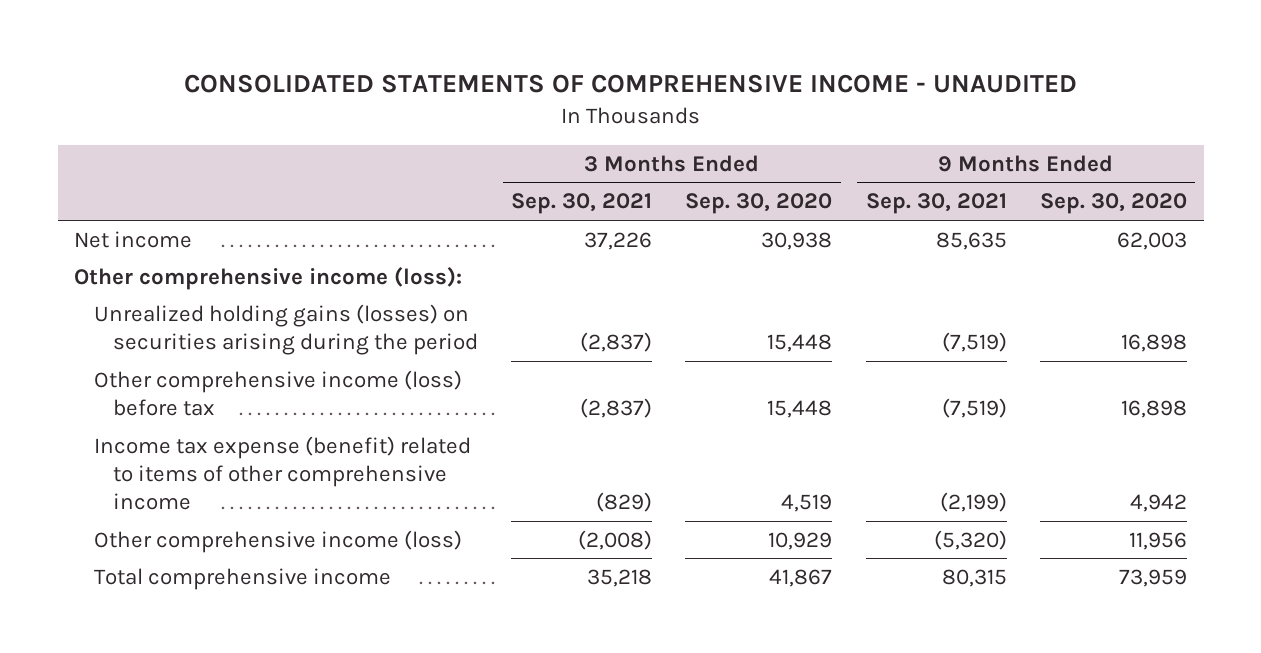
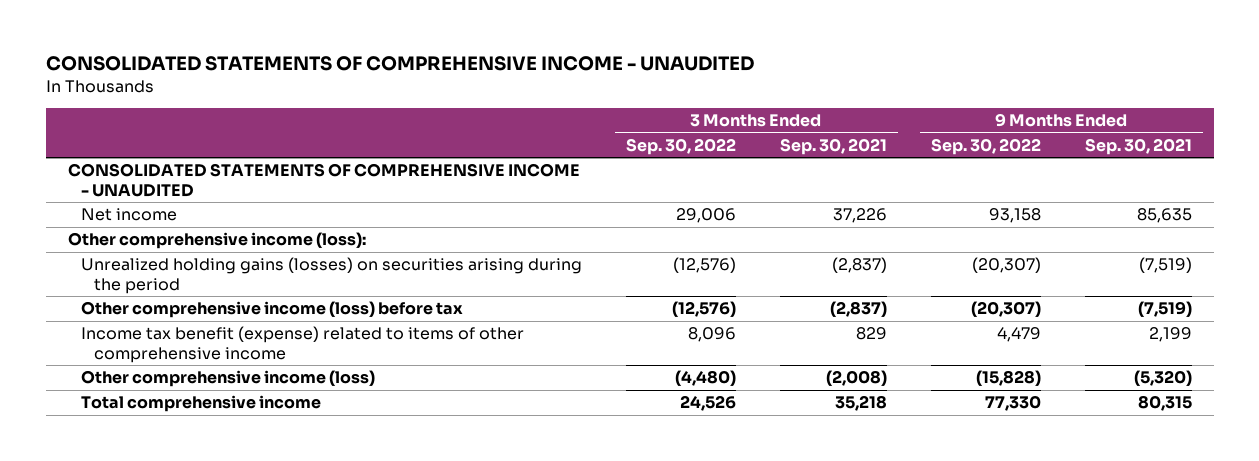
[685,193,833,215] Sep. 30, 2020 -> none
[1040,193,1188,215] Sep. 30, 2020 -> none
none -> [625,137,736,155] Sep. 30, 2022
none -> [930,137,1041,155] Sep. 30, 2022
none -> [67,163,580,197] CONSOLIDATED STATEMENTS OF COMPREHENSIVE INCOME - UNAUDITED
[93,435,471,510] Income tax expense (benefit) related to items of other comprehensive income -> [80,326,524,363] Income tax benefit (expense) related to items of other comprehensive income
[596,491,653,512] (829) -> [855,327,887,341] 829
[939,491,1007,512] (2,199) -> [1148,327,1192,343] 2,199

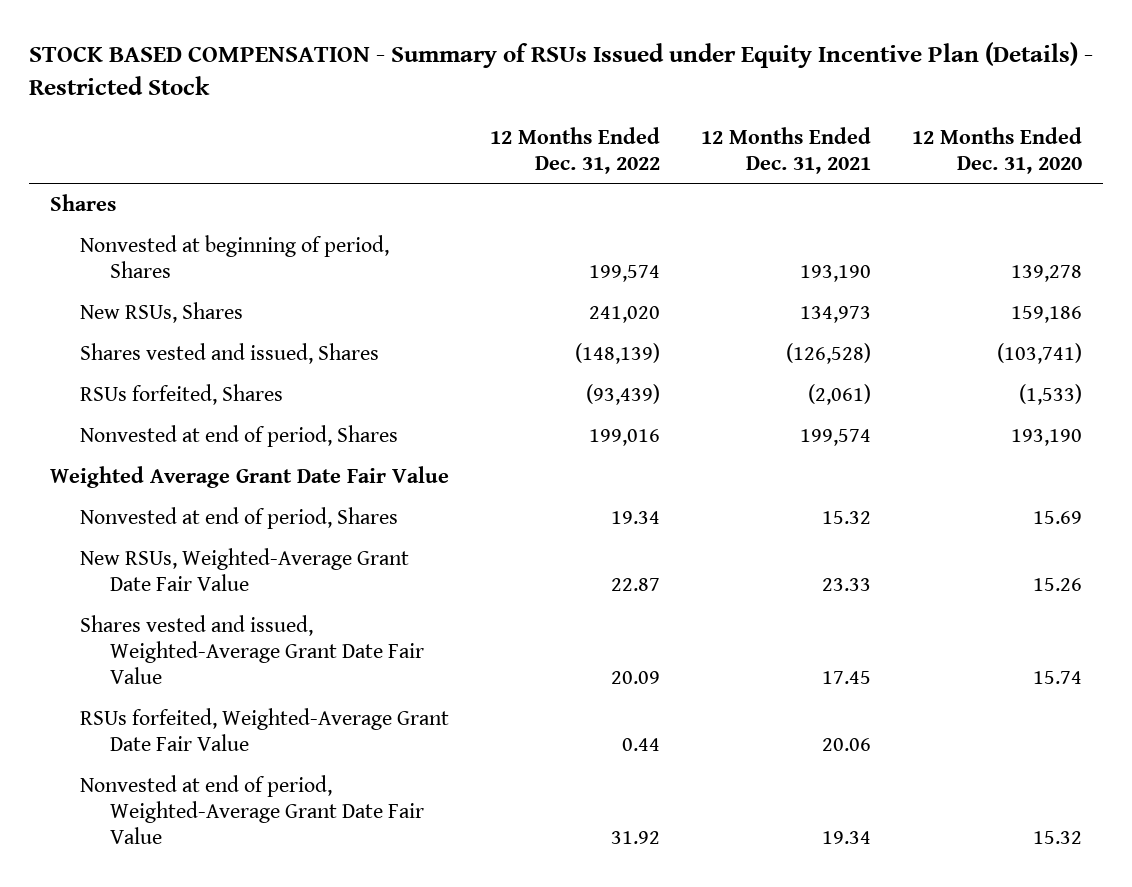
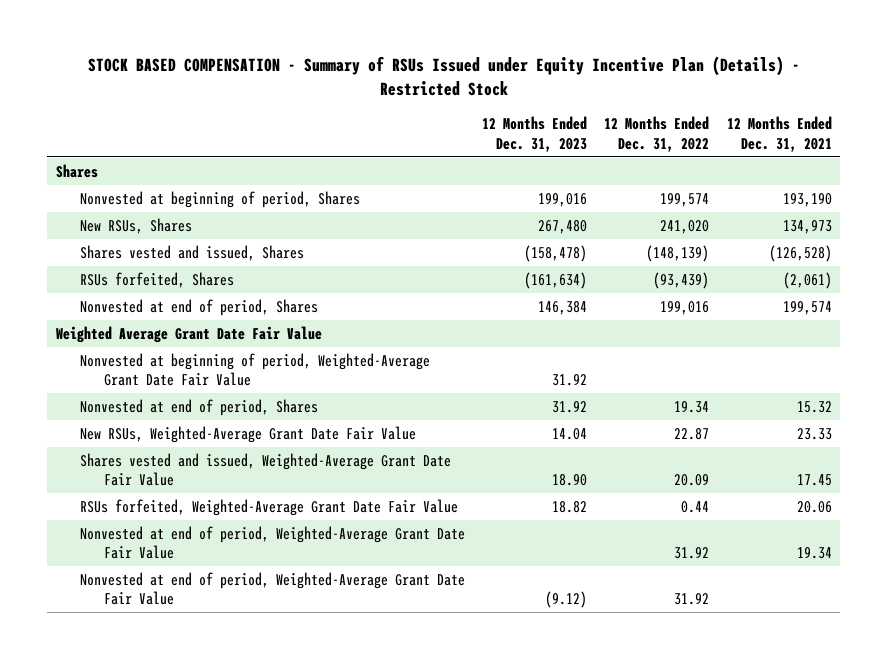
[912,126,1083,174] 12 Months Ended Dec. 31, 2020 -> none
none -> [482,116,588,152] 12 Months Ended Dec. 31, 2023
none -> [79,352,430,387] Nonvested at beginning of period, Weighted-Average Grant Date Fair Value
none -> [79,571,465,606] Nonvested at end of period, Weighted-Average Grant Date Fair Value

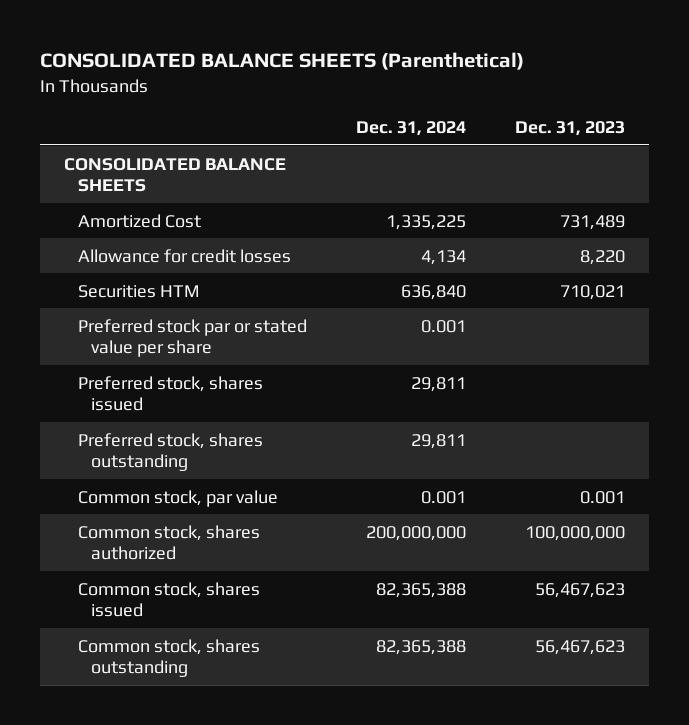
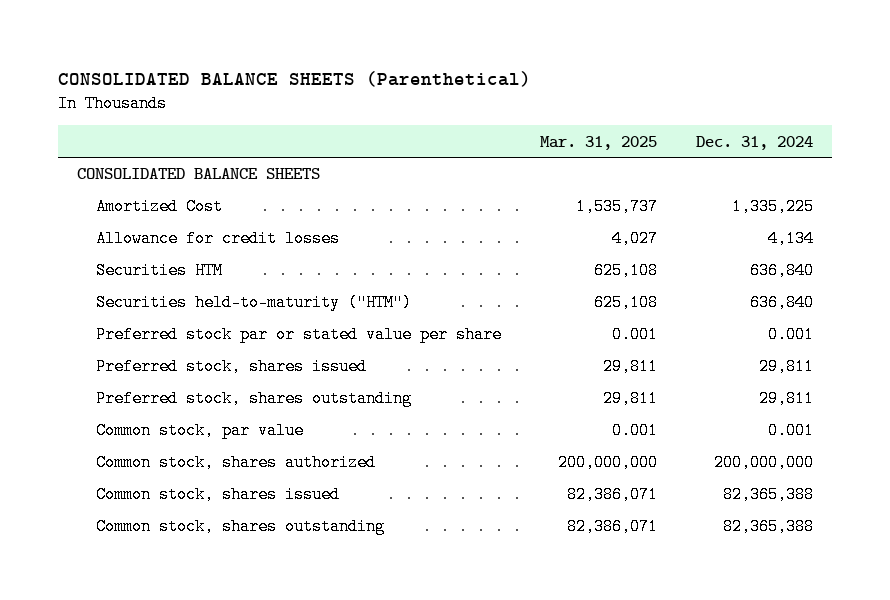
[514,120,625,136] Dec. 31, 2023 -> none
none -> [540,135,658,150] Mar. 31, 2025
none -> [96,294,413,312] Securities held-to-maturity ("HTM")

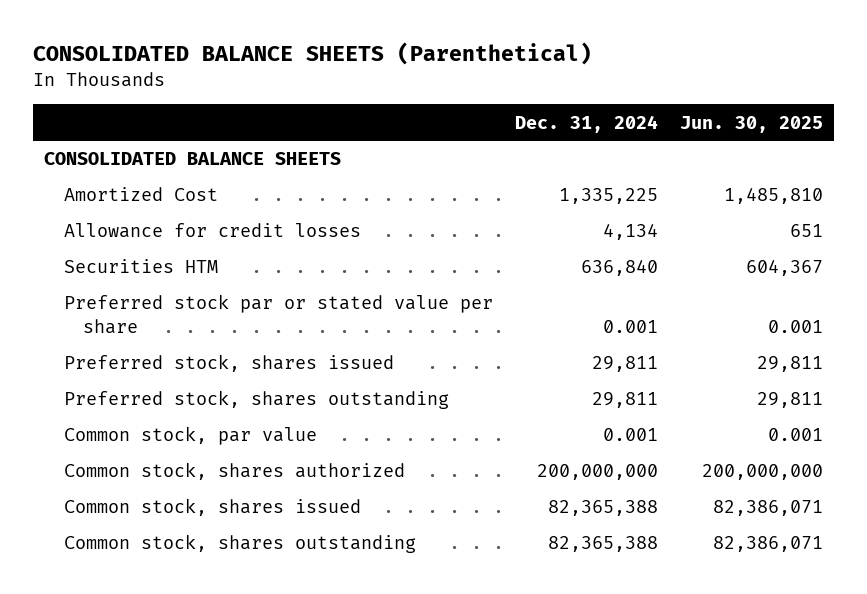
[540,135,658,150] Mar. 31, 2025 -> none
none -> [680,115,824,133] Jun. 30, 2025
[96,294,413,312] Securities held-to-maturity ("HTM") -> none

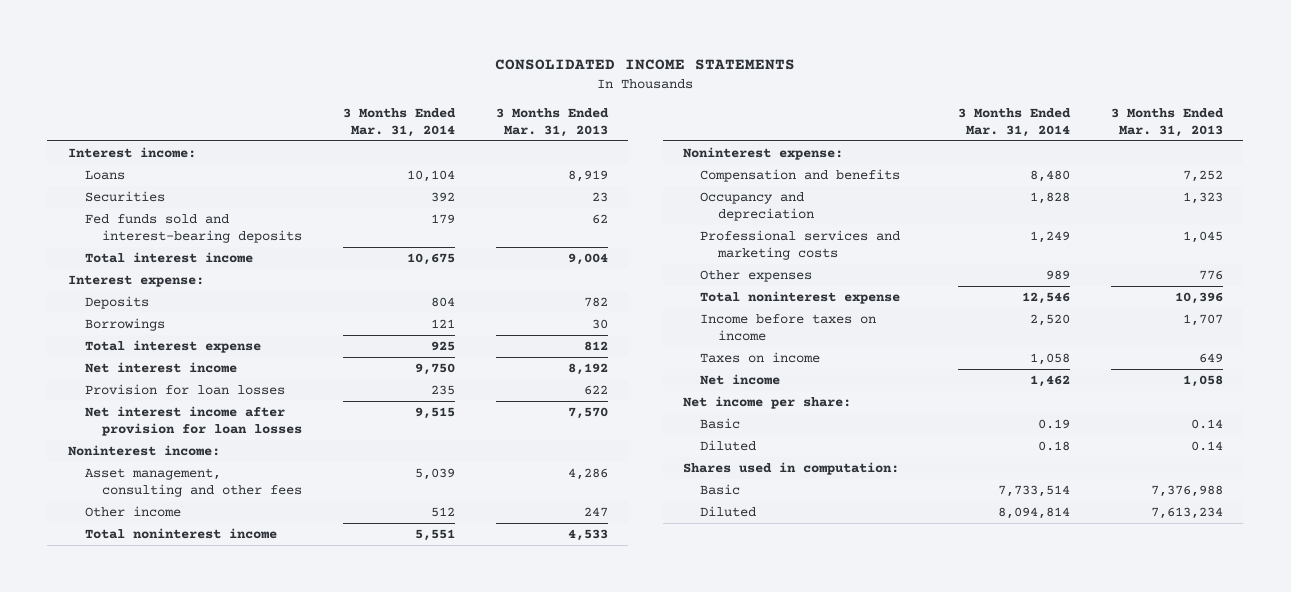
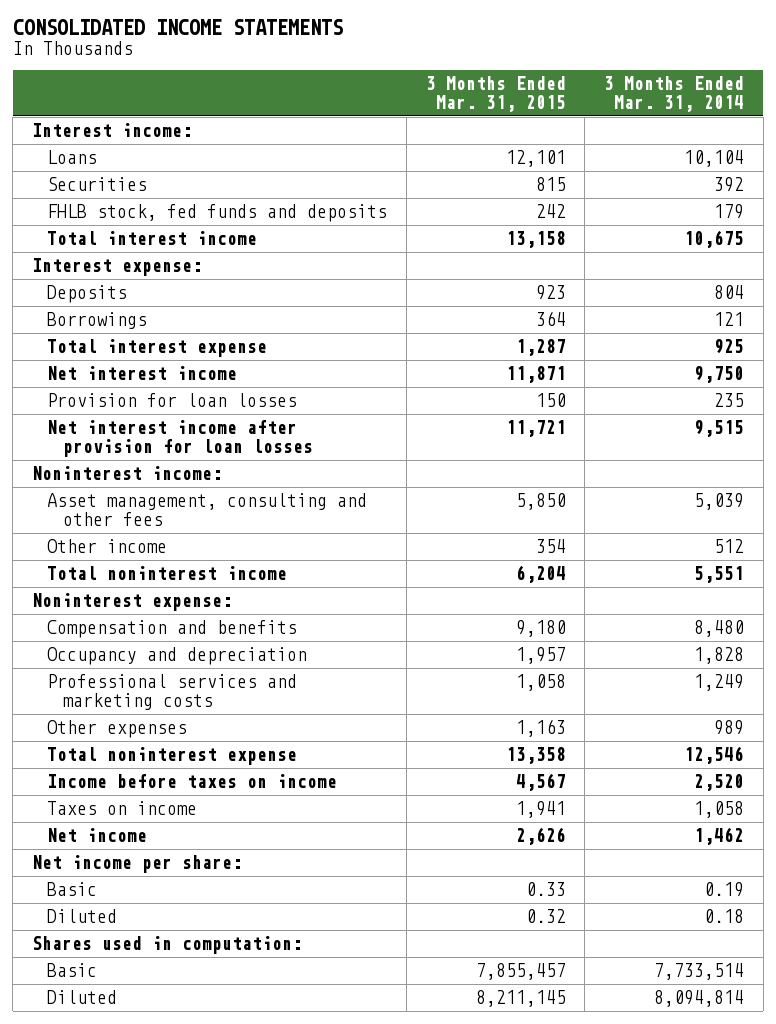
[495,108,609,137] 3 Months Ended Mar. 31, 2013 -> none
none -> [425,76,566,113] 3 Months Ended Mar. 31, 2015
[85,214,303,243] Fed funds sold and interest-bearing deposits -> [47,204,388,223] FHLB stock, fed funds and deposits

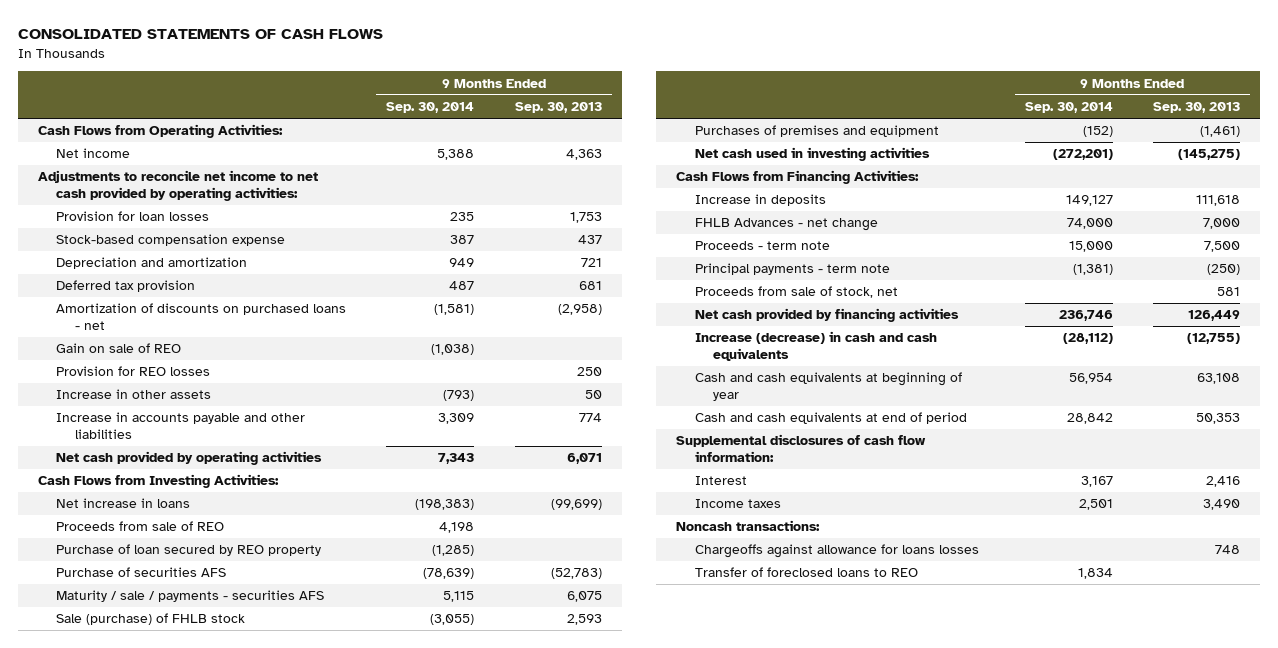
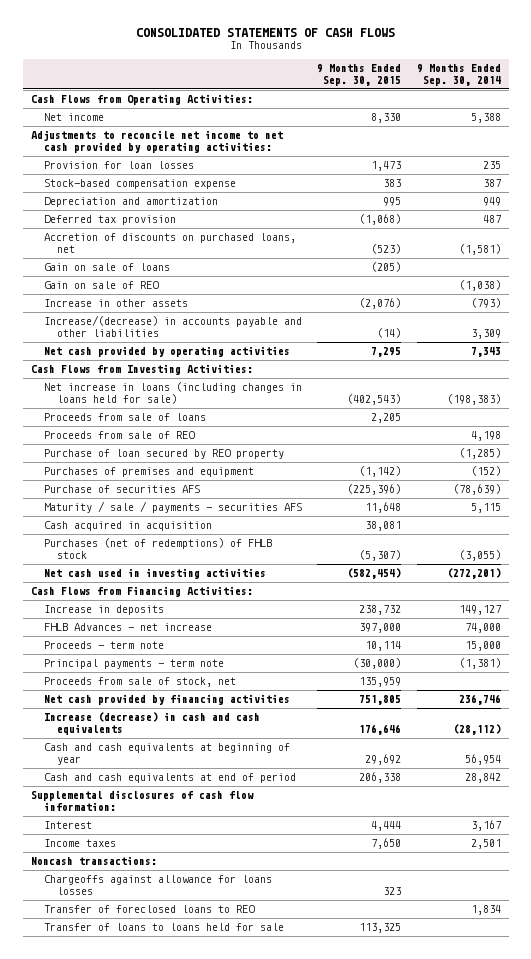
[514,102,602,114] Sep. 30, 2013 -> none
none -> [317,63,402,86] 9 Months Ended Sep. 30, 2015
[56,303,347,331] Amortization of discounts on purchased loans - net -> [43,233,296,254] Accretion of discounts on purchased loans, net
none -> [43,263,170,272] Gain on sale of loans
[56,366,211,377] Provision for REO losses -> none
[56,412,306,440] Increase in accounts payable and other liabilities -> [43,315,302,338] Increase/(decrease) in accounts payable and other liabilities
[56,498,191,509] Net increase in loans -> [43,382,302,405] Net increase in loans (including changes in loans held for sale)
none -> [43,413,206,422] Proceeds from sale of loans
[694,125,939,138] Purchases of premises and equipment -> [43,467,254,478] Purchases of premises and equipment
none -> [43,521,212,532] Cash acquired in acquisition
[56,613,246,626] Sale (purchase) of FHLB stock -> [43,538,272,560] Purchases (net of redemptions) of FHLB stock
[694,218,878,232] FHLB Advances - net change -> [43,623,212,632] FHLB Advances - net increase
none -> [43,923,284,932] Transfer of loans to loans held for sale

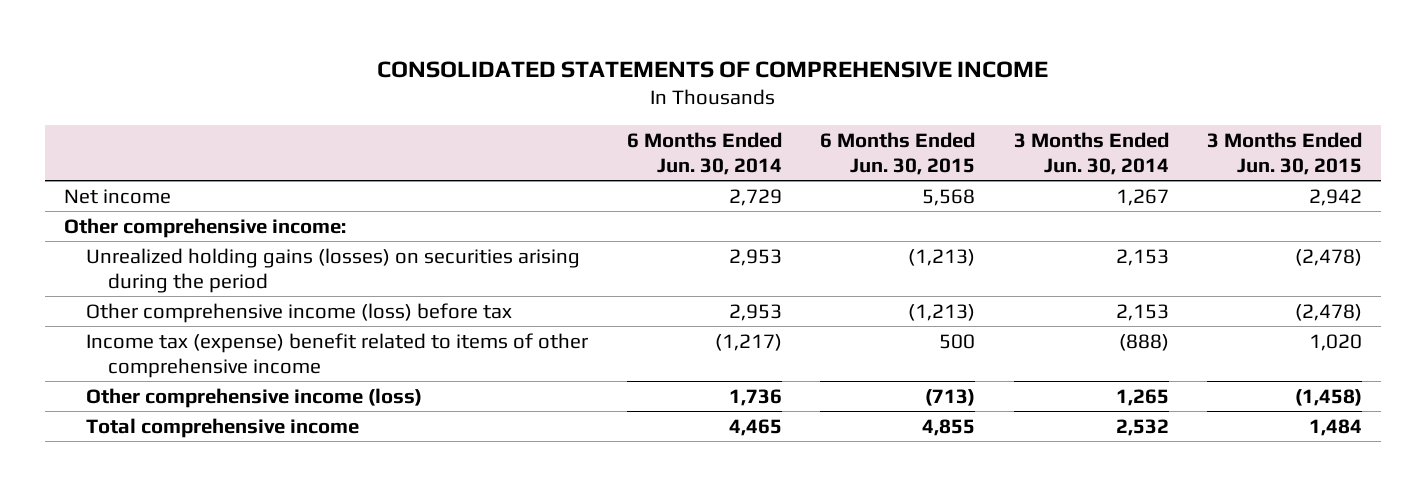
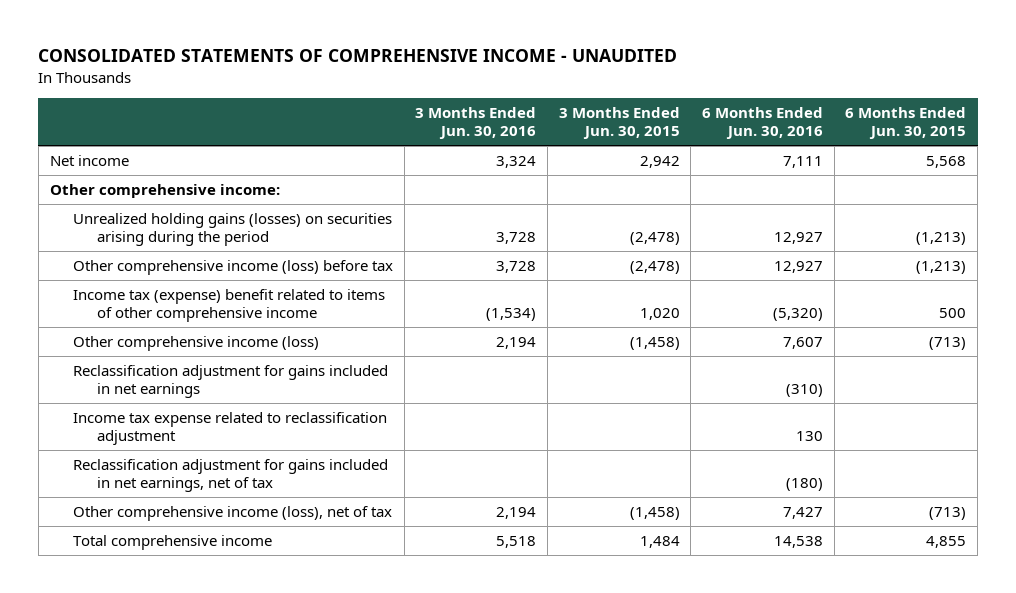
[377,60,1049,78] CONSOLIDATED STATEMENTS OF COMPREHENSIVE INCOME -> [38,49,678,63] CONSOLIDATED STATEMENTS OF COMPREHENSIVE INCOME - UNAUDITED
[626,131,782,175] 6 Months Ended Jun. 30, 2014 -> none
[1013,131,1169,175] 3 Months Ended Jun. 30, 2014 -> none
none -> [415,106,537,140] 3 Months Ended Jun. 30, 2016
none -> [702,106,824,140] 6 Months Ended Jun. 30, 2016
none -> [73,365,389,399] Reclassification adjustment for gains included in net earnings
none -> [73,412,388,446] Income tax expense related to reclassification adjustment
none -> [73,459,389,493] Reclassification adjustment for gains included in net earnings, net of tax
none -> [73,506,393,522] Other comprehensive income (loss), net of tax

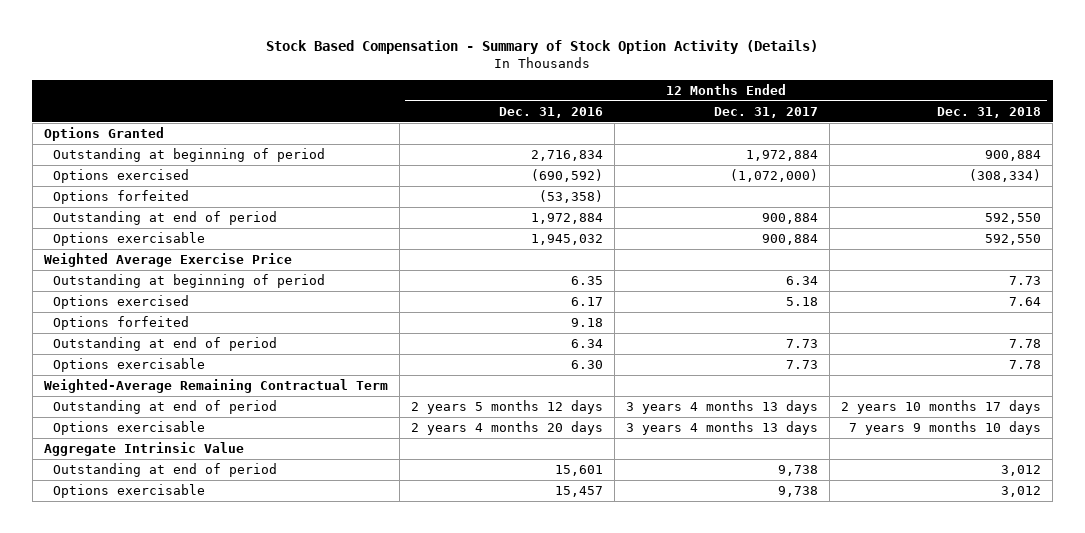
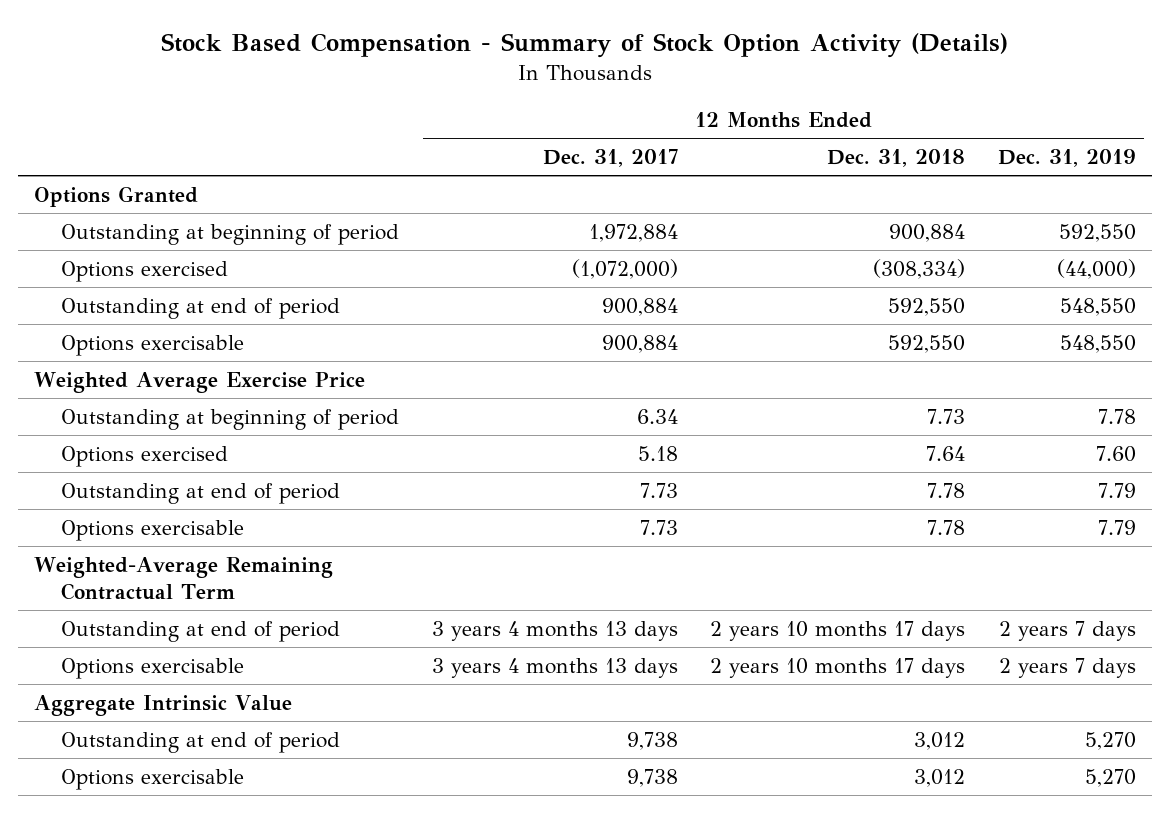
[498,106,603,118] Dec. 31, 2016 -> none
none -> [997,149,1136,168] Dec. 31, 2019
[52,189,189,204] Options forfeited -> none
[52,315,189,330] Options forfeited -> none
[849,420,1042,435] 7 years 9 months 10 days -> [710,657,966,678] 2 years 10 months 17 days

